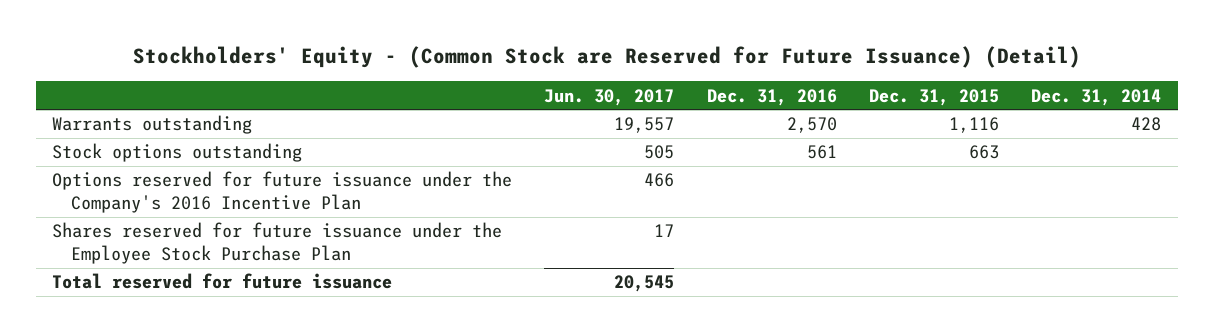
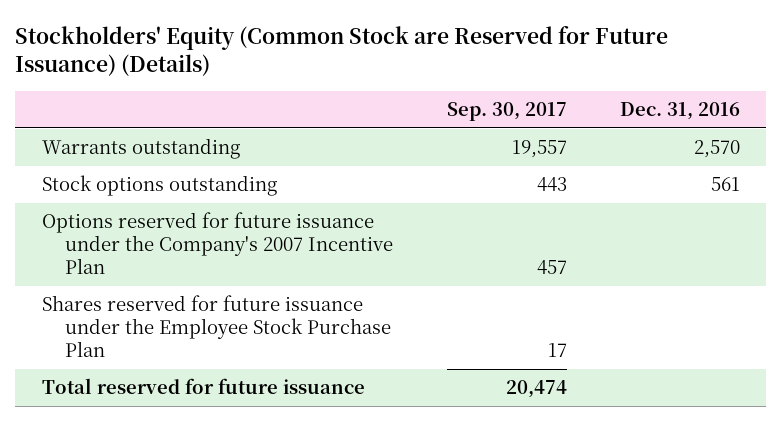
[132,46,1081,69] Stockholders' Equity - (Common Stock are Reserved for Future Issuance) (Detail) -> [15,25,669,77] Stockholders' Equity (Common Stock are Reserved for Future Issuance) (Details)
[544,88,675,106] Jun. 30, 2017 -> none
[868,88,999,106] Dec. 31, 2015 -> none
[1031,88,1162,106] Dec. 31, 2014 -> none
none -> [446,101,567,121] Sep. 30, 2017
[51,171,512,214] Options reserved for future issuance under the Company's 2016 Incentive Plan -> [41,212,394,274] Options reserved for future issuance under the Company's 2007 Incentive Plan

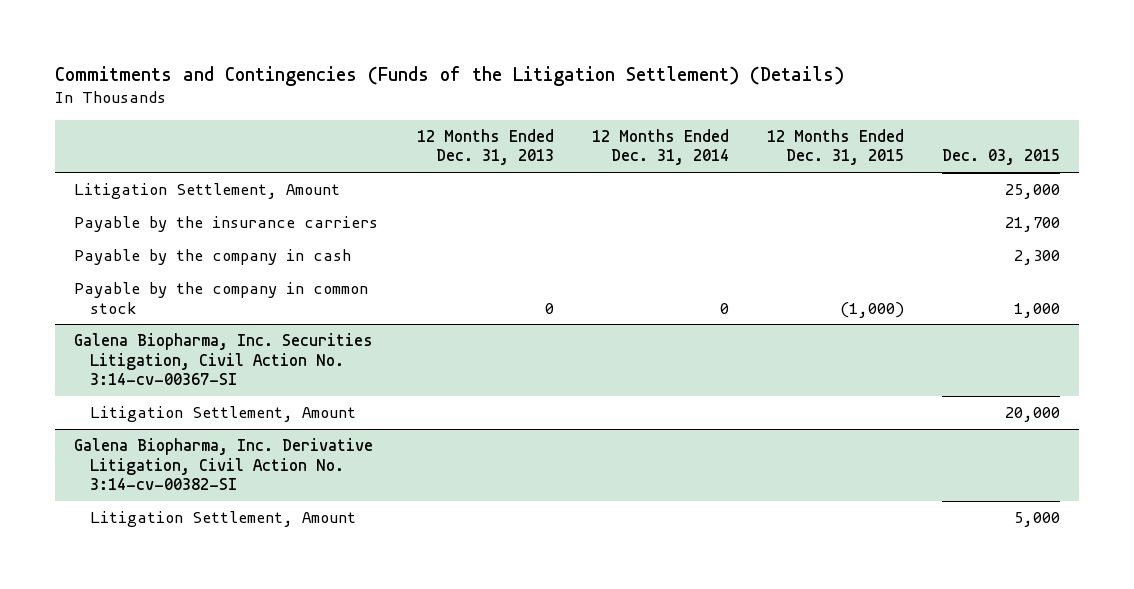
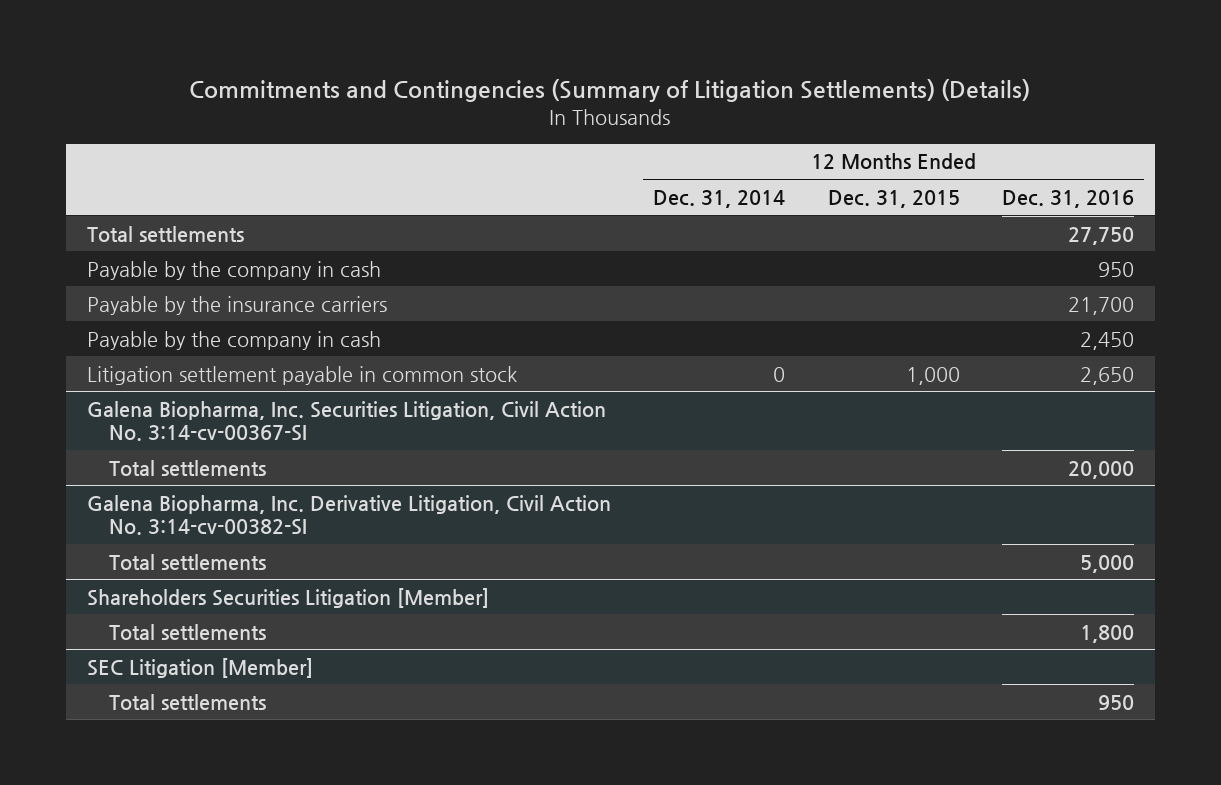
[55,65,845,86] Commitments and Contingencies (Funds of the Litigation Settlement) (Details) -> [189,78,1031,102] Commitments and Contingencies (Summary of Litigation Settlements) (Details)
[416,128,554,166] 12 Months Ended Dec. 31, 2013 -> none
[942,149,1061,166] Dec. 03, 2015 -> none
none -> [1001,189,1134,208] Dec. 31, 2016
[74,183,341,200] Litigation Settlement, Amount -> [86,225,244,242] Total settlements
none -> [86,260,381,280] Payable by the company in cash
[74,282,369,314] Payable by the company in common stock -> [86,365,517,385] Litigation settlement payable in common stock
[839,301,904,318] (1,000) -> [905,366,960,385] 1,000
[89,406,356,423] Litigation Settlement, Amount -> [109,459,267,476] Total settlements
[89,511,356,528] Litigation Settlement, Amount -> [109,553,267,570] Total settlements
none -> [86,587,489,608] Shareholders Securities Litigation [Member]
none -> [109,623,267,640] Total settlements
none -> [86,657,313,678] SEC Litigation [Member]
none -> [109,693,267,710] Total settlements

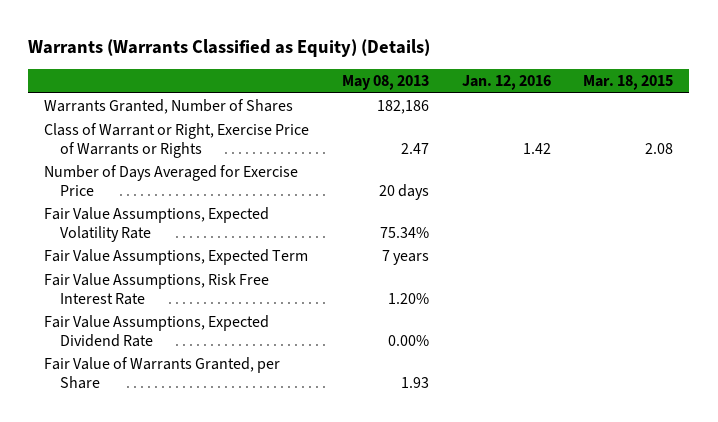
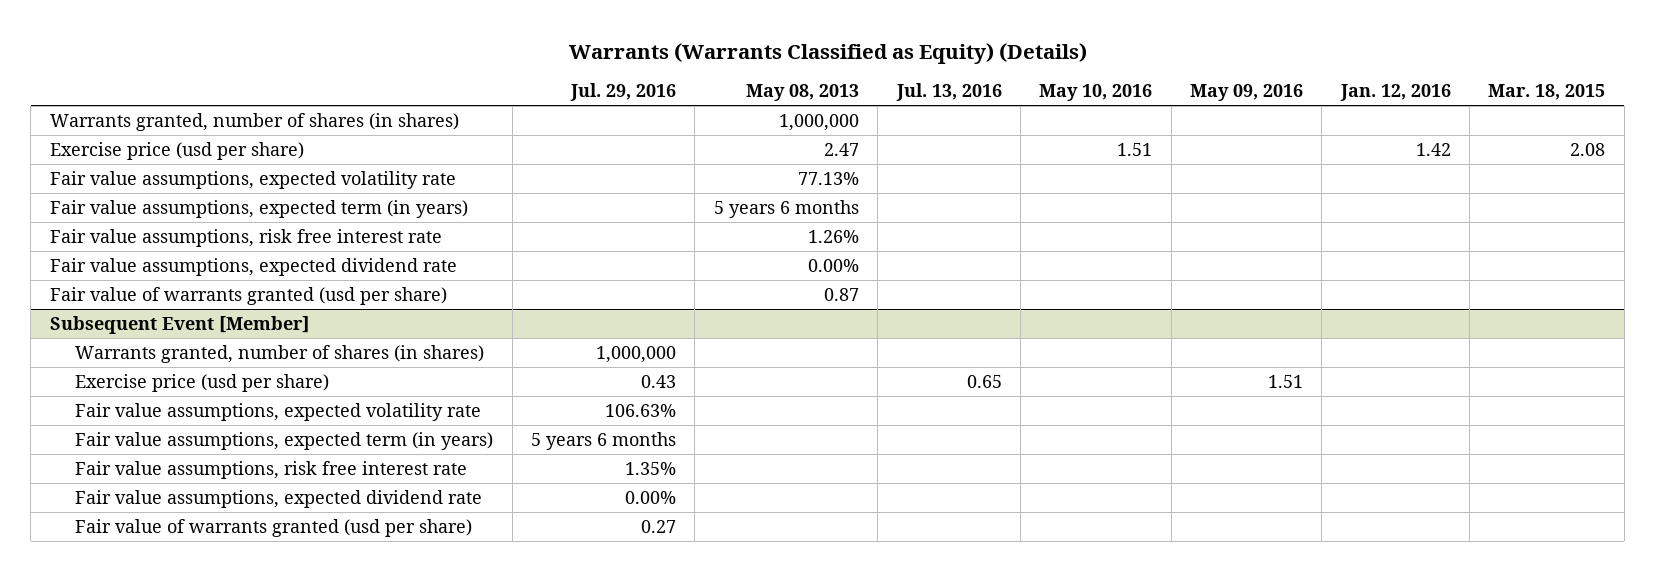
none -> [570,83,677,102] Jul. 29, 2016
none -> [895,83,1002,102] Jul. 13, 2016
none -> [1039,84,1153,102] May 10, 2016
none -> [1190,84,1304,102] May 09, 2016
[44,165,299,196] Number of Days Averaged for Exercise Price -> none
[44,99,294,115] Warrants Granted, Number of Shares -> [49,112,459,131] Warrants granted, number of shares (in shares)
[376,100,429,115] 182,186 -> [778,113,859,131] 1,000,000
[44,123,310,158] Class of Warrant or Right, Exercise Price of Warrants or Rights -> [49,141,304,160] Exercise price (usd per share)
[44,207,270,242] Fair Value Assumptions, Expected Volatility Rate -> [49,170,456,189] Fair value assumptions, expected volatility rate
[379,226,429,238] 75.34% -> [797,171,859,185] 77.13%
[44,249,309,266] Fair Value Assumptions, Expected Term -> [49,199,468,218] Fair value assumptions, expected term (in years)
[381,250,429,266] 7 years -> [713,199,859,218] 5 years 6 months
[44,273,270,305] Fair Value Assumptions, Risk Free Interest Rate -> [49,228,442,247] Fair value assumptions, risk free interest rate
[387,292,429,304] 1.20% -> [807,229,859,243] 1.26%
[44,315,270,347] Fair Value Assumptions, Expected Dividend Rate -> [49,257,457,276] Fair value assumptions, expected dividend rate
[44,357,281,389] Fair Value of Warrants Granted, per Share -> [49,286,447,305] Fair value of warrants granted (usd per share)
[400,376,429,388] 1.93 -> [823,287,859,301] 0.87
none -> [49,315,309,334] Subsequent Event [Member]
none -> [75,344,485,363] Warrants granted, number of shares (in shares)
none -> [75,373,330,392] Exercise price (usd per share)
none -> [75,402,482,421] Fair value assumptions, expected volatility rate
none -> [75,431,494,450] Fair value assumptions, expected term (in years)
none -> [75,460,468,479] Fair value assumptions, risk free interest rate
none -> [75,489,483,508] Fair value assumptions, expected dividend rate
none -> [75,518,473,537] Fair value of warrants granted (usd per share)

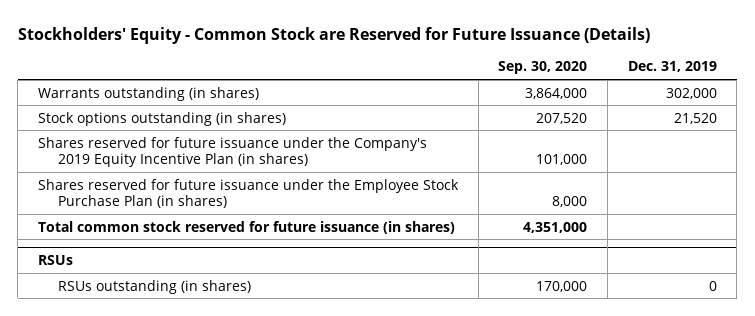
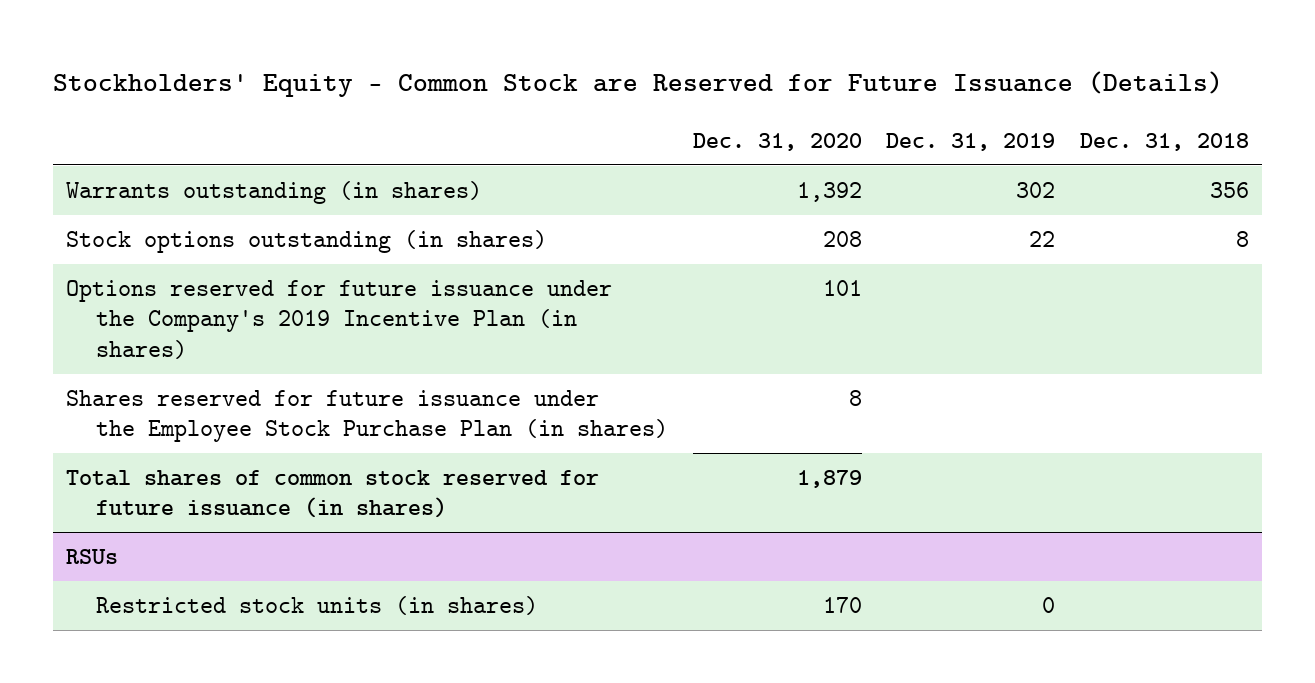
[498,61,588,75] Sep. 30, 2020 -> none
none -> [692,132,862,151] Dec. 31, 2020
none -> [1080,132,1250,151] Dec. 31, 2018
[665,87,717,99] 302,000 -> [1016,181,1056,198] 302
[673,112,717,124] 21,520 -> [1029,230,1056,247] 22
[37,136,427,168] Shares reserved for future issuance under the Company's 2019 Equity Incentive Plan (in shares) -> [65,279,612,359] Options reserved for future issuance under the Company's 2019 Incentive Plan (in shares)
[37,220,455,234] Total common stock reserved for future issuance (in shares) -> [65,469,599,519] Total shares of common stock reserved for future issuance (in shares)
[57,279,251,294] RSUs outstanding (in shares) -> [96,595,539,615] Restricted stock units (in shares)

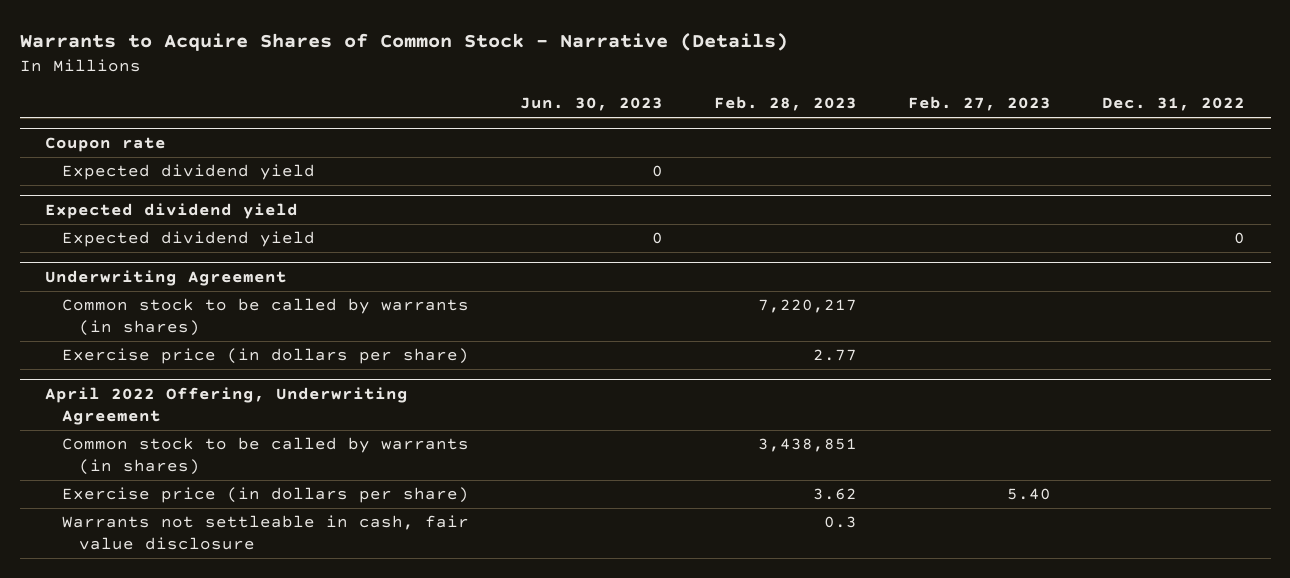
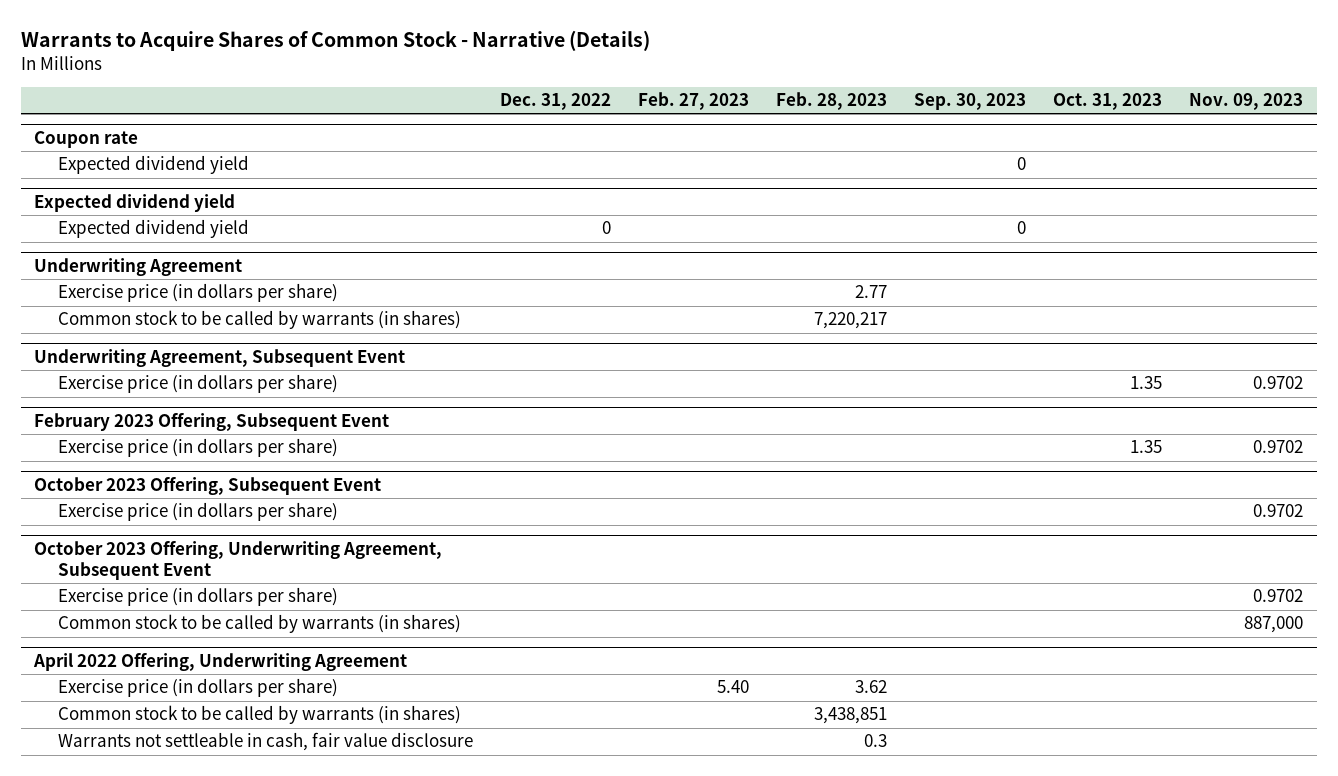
[520,97,664,112] Jun. 30, 2023 -> none
none -> [914,93,1027,111] Sep. 30, 2023
none -> [1053,93,1163,111] Oct. 31, 2023
none -> [1189,93,1304,111] Nov. 09, 2023
[62,298,470,336] Common stock to be called by warrants (in shares) -> [57,310,461,330] Common stock to be called by warrants (in shares)
none -> [34,349,406,368] Underwriting Agreement, Subsequent Event
none -> [57,374,338,394] Exercise price (in dollars per share)
none -> [34,413,390,432] February 2023 Offering, Subsequent Event
none -> [57,438,338,458] Exercise price (in dollars per share)
none -> [34,477,382,496] October 2023 Offering, Subsequent Event
none -> [57,502,338,522] Exercise price (in dollars per share)
none -> [34,541,443,581] October 2023 Offering, Underwriting Agreement, Subsequent Event
none -> [57,587,338,607] Exercise price (in dollars per share)
none -> [57,614,461,634] Common stock to be called by warrants (in shares)
[62,437,470,475] Common stock to be called by warrants (in shares) -> [57,705,461,725] Common stock to be called by warrants (in shares)

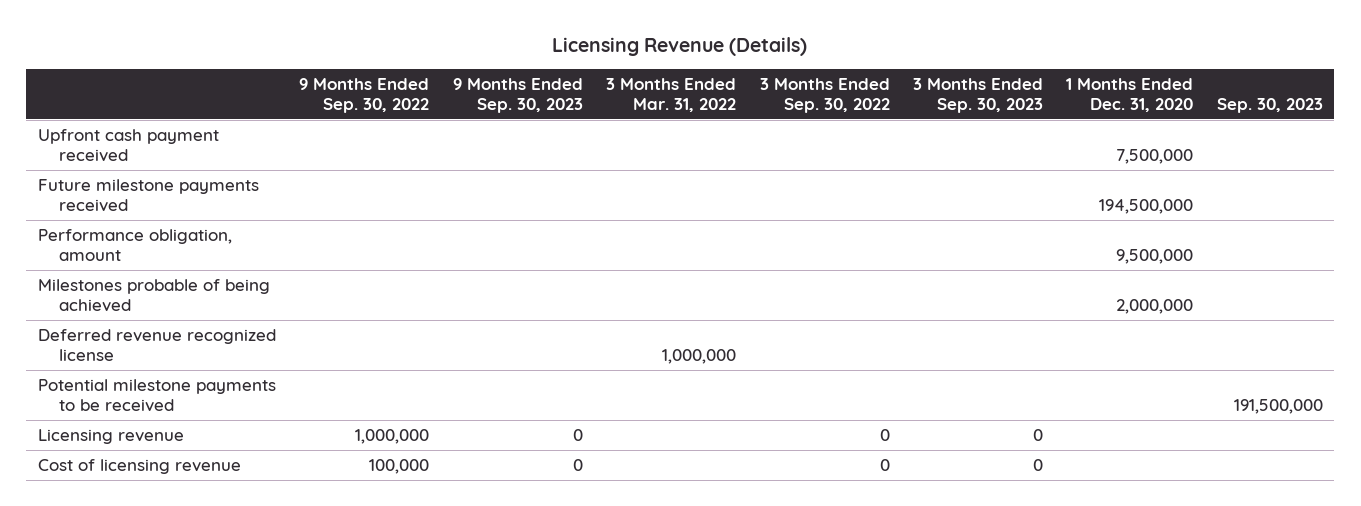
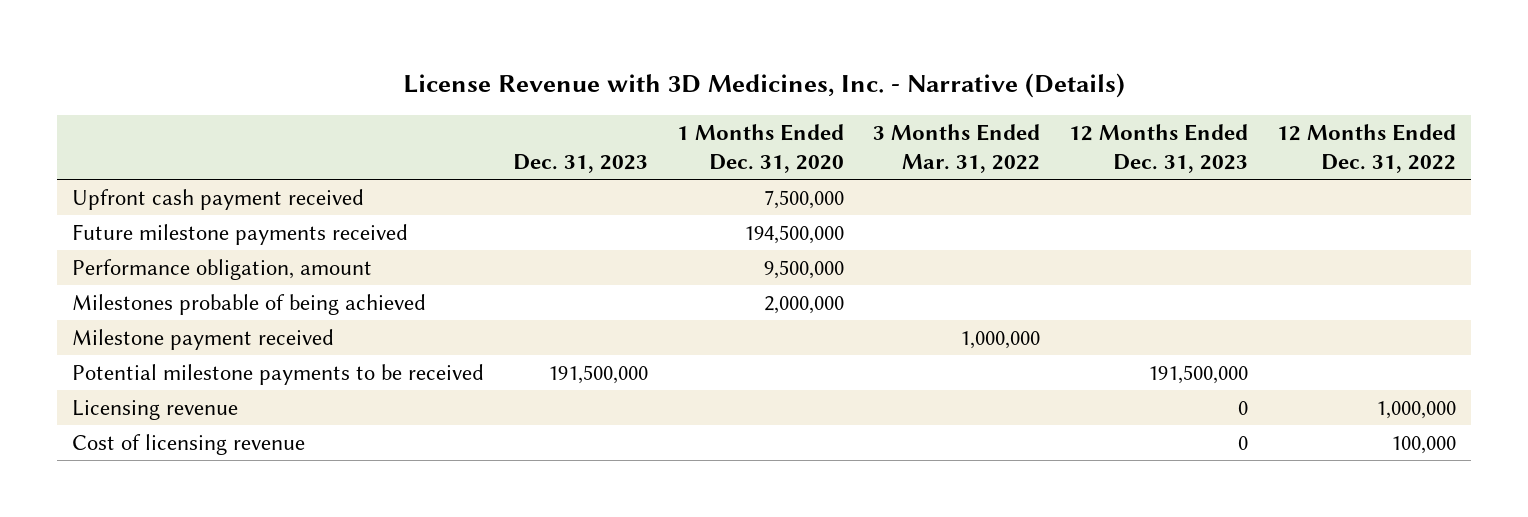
[552,37,808,57] Licensing Revenue (Details) -> [403,73,1126,99] License Revenue with 3D Medicines, Inc. - Narrative (Details)
[299,78,430,113] 9 Months Ended Sep. 30, 2022 -> none
[452,78,583,113] 9 Months Ended Sep. 30, 2023 -> none
[759,78,890,113] 3 Months Ended Sep. 30, 2022 -> none
[912,78,1043,113] 3 Months Ended Sep. 30, 2023 -> none
[1216,97,1323,113] Sep. 30, 2023 -> none
none -> [512,153,648,173] Dec. 31, 2023
none -> [1069,123,1249,173] 12 Months Ended Dec. 31, 2023
none -> [1277,123,1457,173] 12 Months Ended Dec. 31, 2022
[38,328,277,361] Deferred revenue recognized license -> none
none -> [71,329,334,351] Milestone payment received

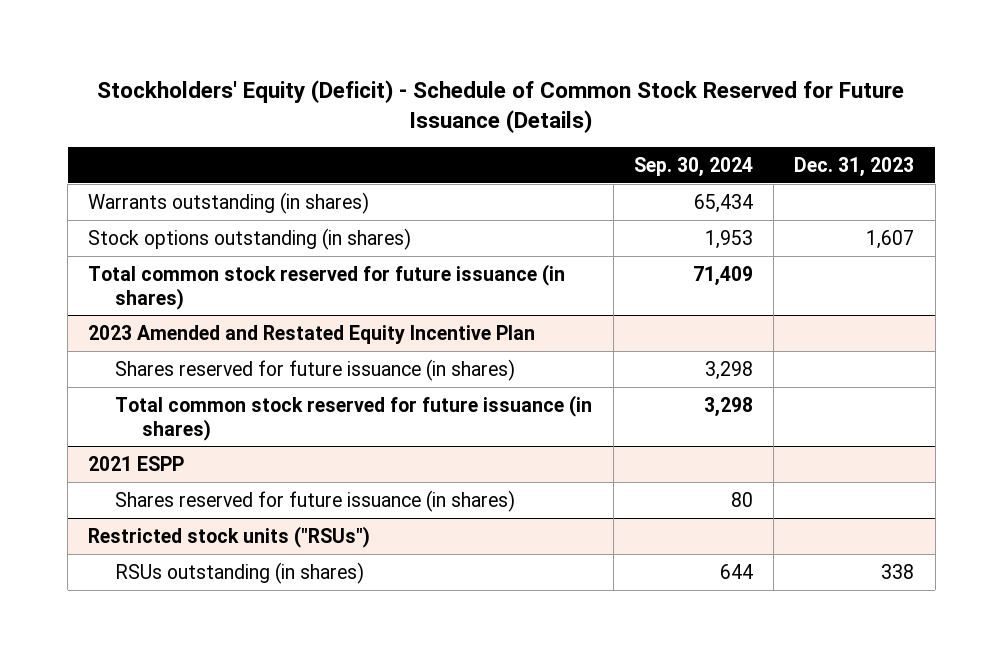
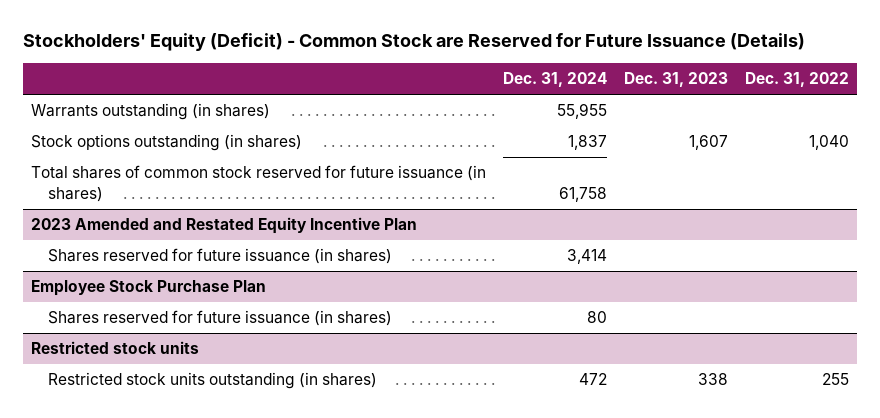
[97,79,905,133] Stockholders' Equity (Deficit) - Schedule of Common Stock Reserved for Future Issuance (Details) -> [22,33,805,52] Stockholders' Equity (Deficit) - Common Stock are Reserved for Future Issuance (Details)
[633,156,753,177] Sep. 30, 2024 -> none
none -> [503,72,608,88] Dec. 31, 2024
none -> [744,72,849,88] Dec. 31, 2022
[88,263,566,310] Total common stock reserved for future issuance (in shares) -> [31,165,487,202] Total shares of common stock reserved for future issuance (in shares)
[115,394,593,441] Total common stock reserved for future issuance (in shares) -> none
[88,455,185,471] 2021 ESPP -> none
[115,489,516,512] Shares reserved for future issuance (in shares) -> none
none -> [31,280,267,297] Employee Stock Purchase Plan
none -> [47,310,392,327] Shares reserved for future issuance (in shares)
[88,525,371,548] Restricted stock units ("RSUs") -> [31,341,200,355] Restricted stock units
[115,561,365,584] RSUs outstanding (in shares) -> [47,372,377,390] Restricted stock units outstanding (in shares)

